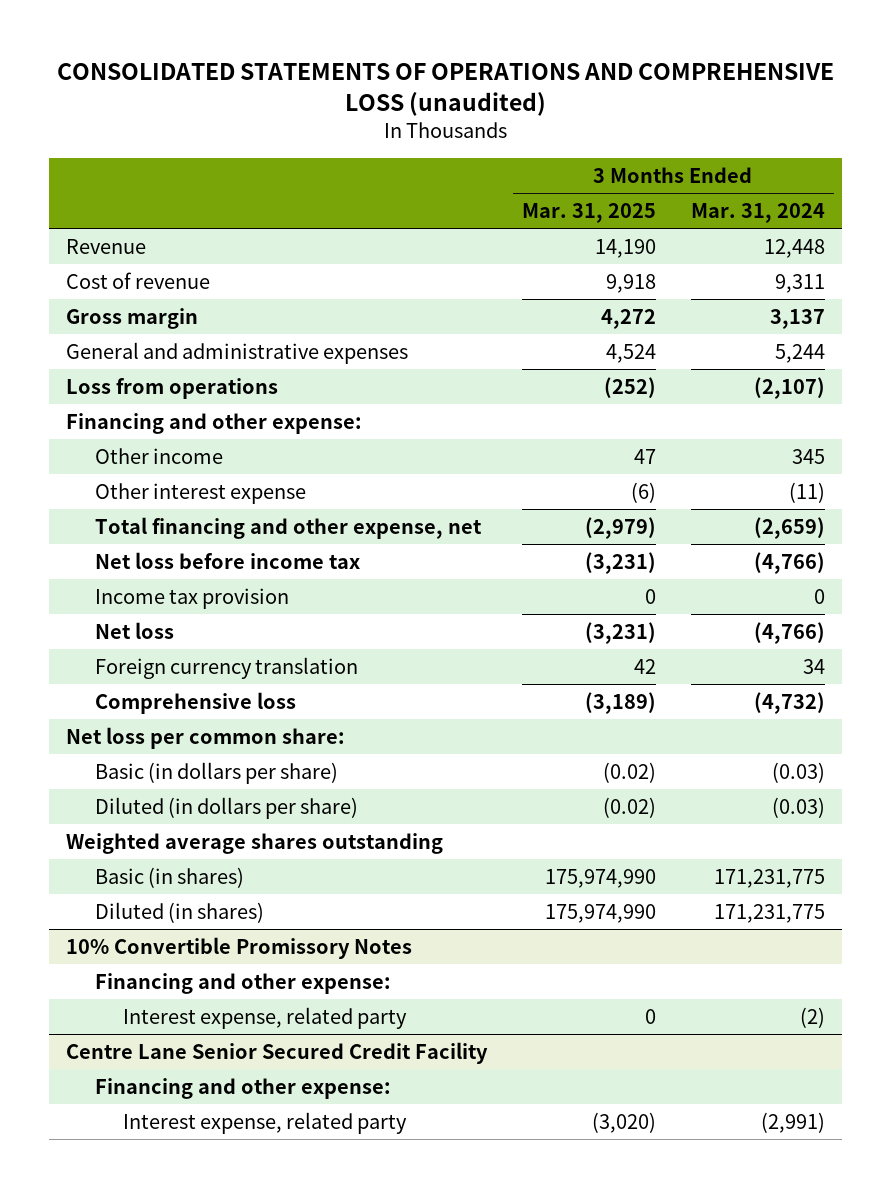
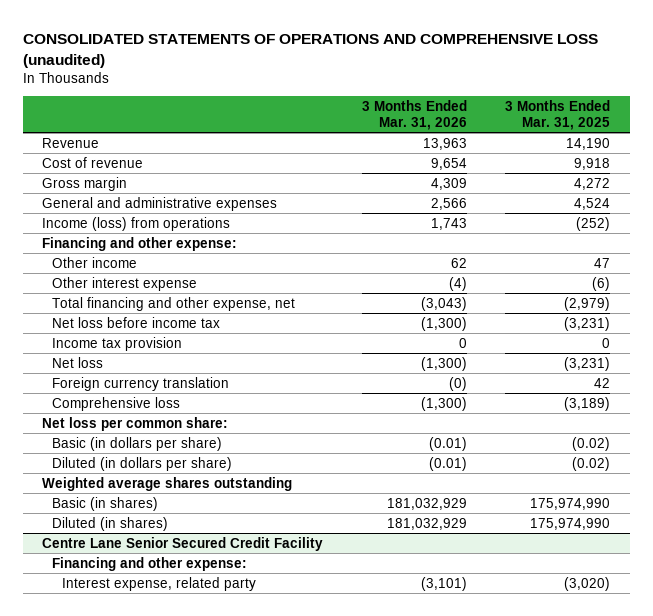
[690,203,825,224] Mar. 31, 2024 -> none
none -> [361,99,467,130] 3 Months Ended Mar. 31, 2026
[66,377,279,399] Loss from operations -> [42,216,231,231] Income (loss) from operations
[66,936,413,959] 10% Convertible Promissory Notes -> none
[94,972,391,994] Financing and other expense: -> none
[123,1006,408,1029] Interest expense, related party -> none

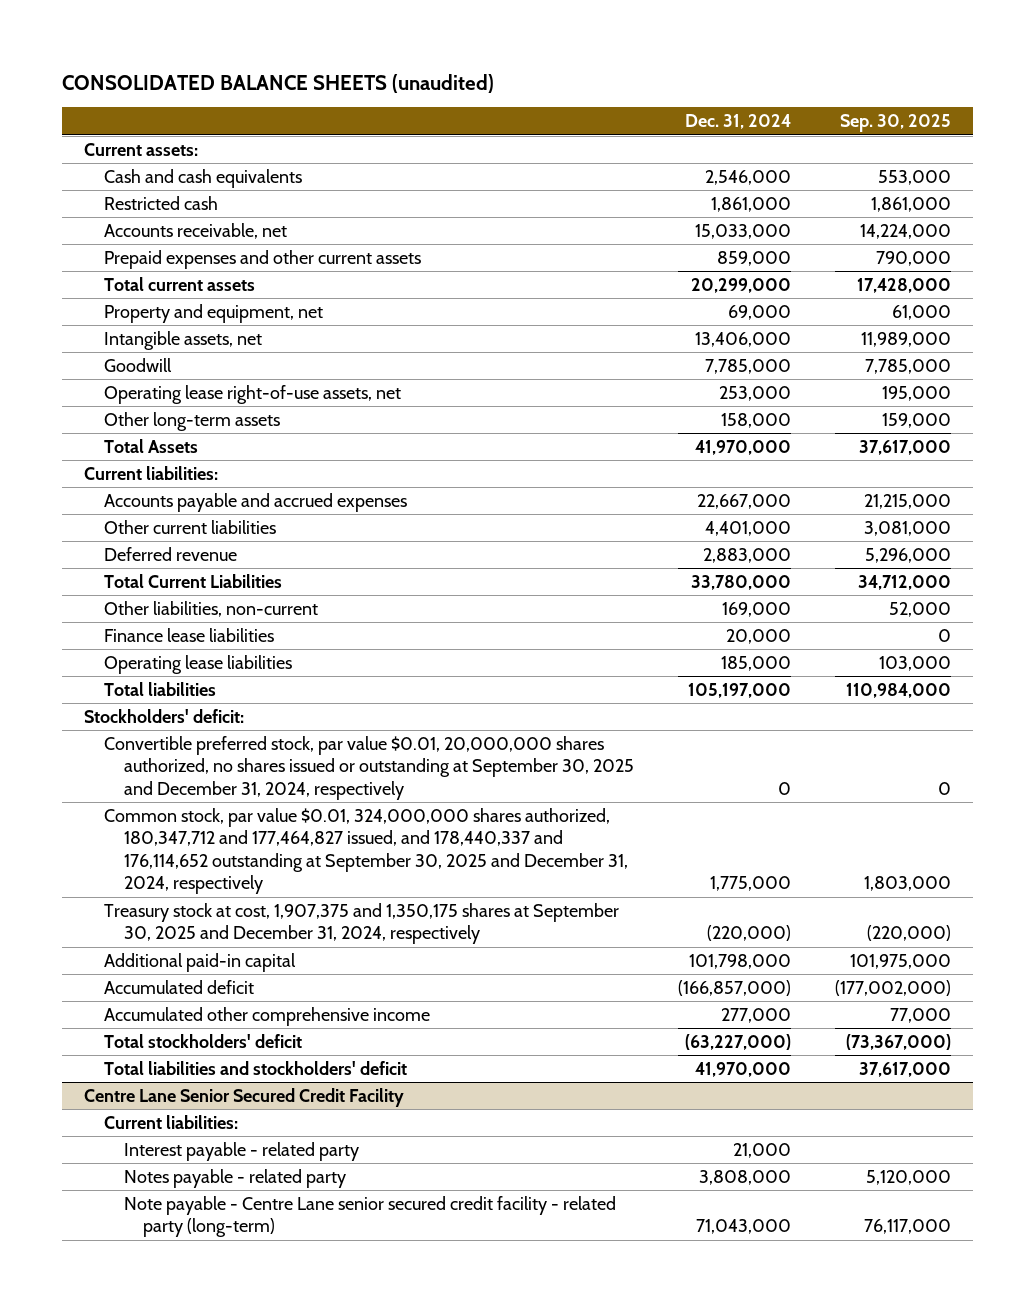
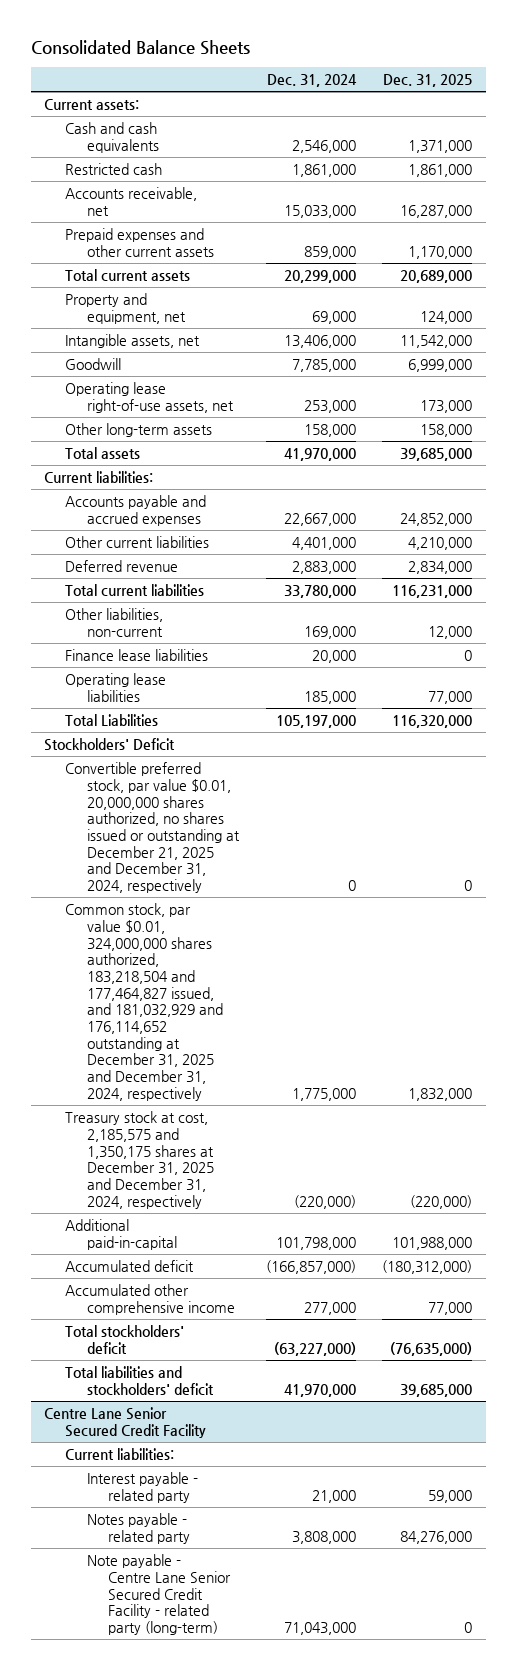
[62,73,495,93] CONSOLIDATED BALANCE SHEETS (unaudited) -> [30,39,250,55] Consolidated Balance Sheets
[839,114,951,133] Sep. 30, 2025 -> none
none -> [383,74,473,88] Dec. 31, 2025
[103,438,198,453] Total Assets -> [65,447,141,460] Total assets
[103,573,282,588] Total Current Liabilities -> [65,584,205,597] Total current liabilities
[103,681,216,696] Total liabilities -> [65,714,159,727] Total Liabilities
[84,708,245,723] Stockholders' deficit: -> [44,738,176,752] Stockholders' Deficit
[103,735,634,800] Convertible preferred stock, par value $0.01, 20,000,000 shares authorized, no shares issued or outstanding at September 30, 2025 and December 31, 2024, respectively -> [65,762,240,893] Convertible preferred stock, par value $0.01, 20,000,000 shares authorized, no shares issued or outstanding at December 21, 2025 and December 31, 2024, respectively
[103,807,628,895] Common stock, par value $0.01, 324,000,000 shares authorized, 180,347,712 and 177,464,827 issued, and 178,440,337 and 176,114,652 outstanding at September 30, 2025 and December 31, 2024, respectively -> [65,903,223,1101] Common stock, par value $0.01, 324,000,000 shares authorized, 183,218,504 and 177,464,827 issued, and 181,032,929 and 176,114,652 outstanding at December 31, 2025 and December 31, 2024, respectively
[103,902,619,945] Treasury stock at cost, 1,907,375 and 1,350,175 shares at September 30, 2025 and December 31, 2024, respectively -> [65,1111,214,1209] Treasury stock at cost, 2,185,575 and 1,350,175 shares at December 31, 2025 and December 31, 2024, respectively
[103,952,296,972] Additional paid-in capital -> [65,1219,177,1250] Additional paid-in-capital
[123,1195,616,1238] Note payable - Centre Lane senior secured credit facility - related party (long-term) -> [86,1554,232,1635] Note payable - Centre Lane Senior Secured Credit Facility - related party (long-term)

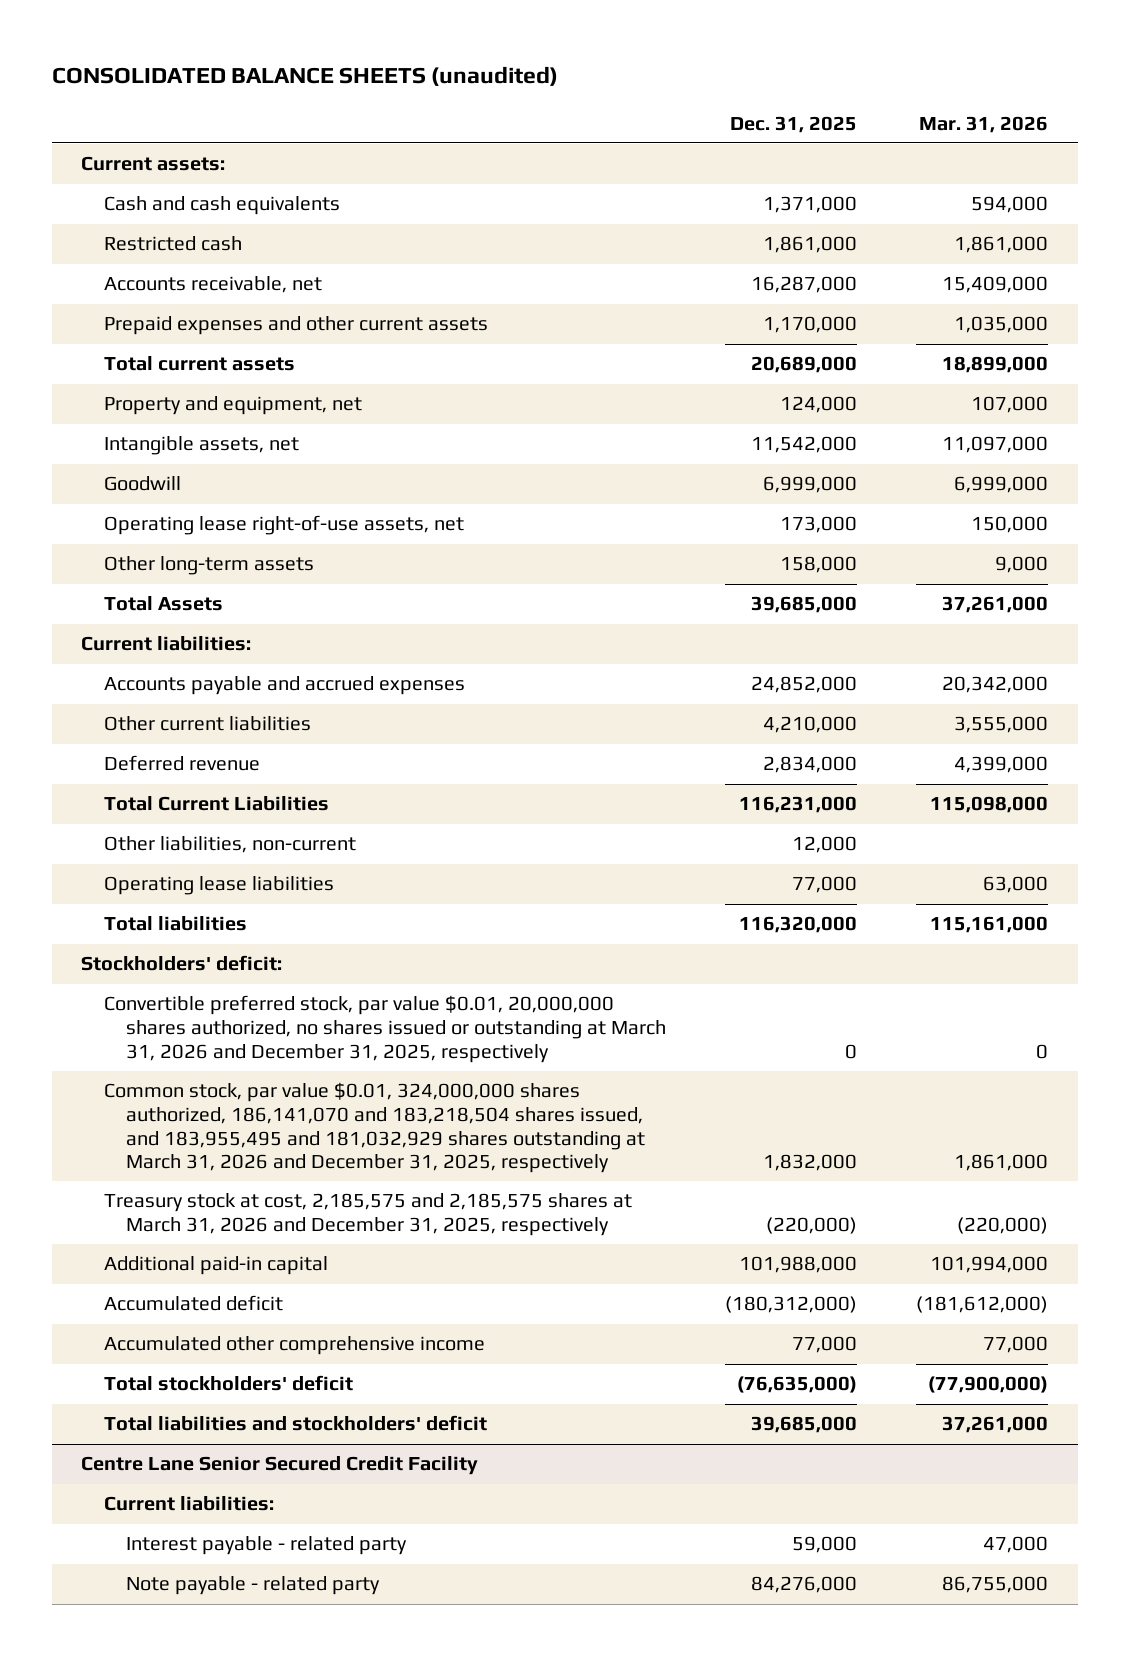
[30,39,250,55] Consolidated Balance Sheets -> [51,66,558,87] CONSOLIDATED BALANCE SHEETS (unaudited)
[266,74,357,88] Dec. 31, 2024 -> none
none -> [919,115,1049,133] Mar. 31, 2026
[65,447,141,460] Total assets -> [103,596,223,612] Total Assets
[65,584,205,597] Total current liabilities -> [103,796,329,812] Total Current Liabilities
[65,649,209,662] Finance lease liabilities -> none
[65,714,159,727] Total Liabilities -> [103,916,247,932] Total liabilities
[44,738,176,752] Stockholders' Deficit -> [81,955,283,972] Stockholders' deficit:
[65,762,240,893] Convertible preferred stock, par value $0.01, 20,000,000 shares authorized, no shares issued or outstanding at December 21, 2025 and December 31, 2024, respectively -> [103,995,666,1063] Convertible preferred stock, par value $0.01, 20,000,000 shares authorized, no shares issued or outstanding at March 31, 2026 and December 31, 2025, respectively
[65,903,223,1101] Common stock, par value $0.01, 324,000,000 shares authorized, 183,218,504 and 177,464,827 issued, and 181,032,929 and 176,114,652 outstanding at December 31, 2025 and December 31, 2024, respectively -> [103,1082,645,1174] Common stock, par value $0.01, 324,000,000 shares authorized, 186,141,070 and 183,218,504 shares issued, and 183,955,495 and 181,032,929 shares outstanding at March 31, 2026 and December 31, 2025, respectively
[65,1111,214,1209] Treasury stock at cost, 2,185,575 and 1,350,175 shares at December 31, 2025 and December 31, 2024, respectively -> [103,1193,632,1236] Treasury stock at cost, 2,185,575 and 2,185,575 shares at March 31, 2026 and December 31, 2025, respectively
[65,1219,177,1250] Additional paid-in-capital -> [103,1256,328,1276] Additional paid-in capital
[86,1554,232,1635] Note payable - Centre Lane Senior Secured Credit Facility - related party (long-term) -> none
[86,1513,191,1544] Notes payable - related party -> [125,1576,380,1596] Note payable - related party

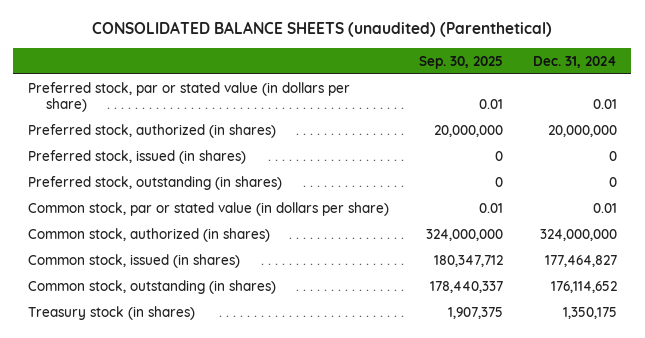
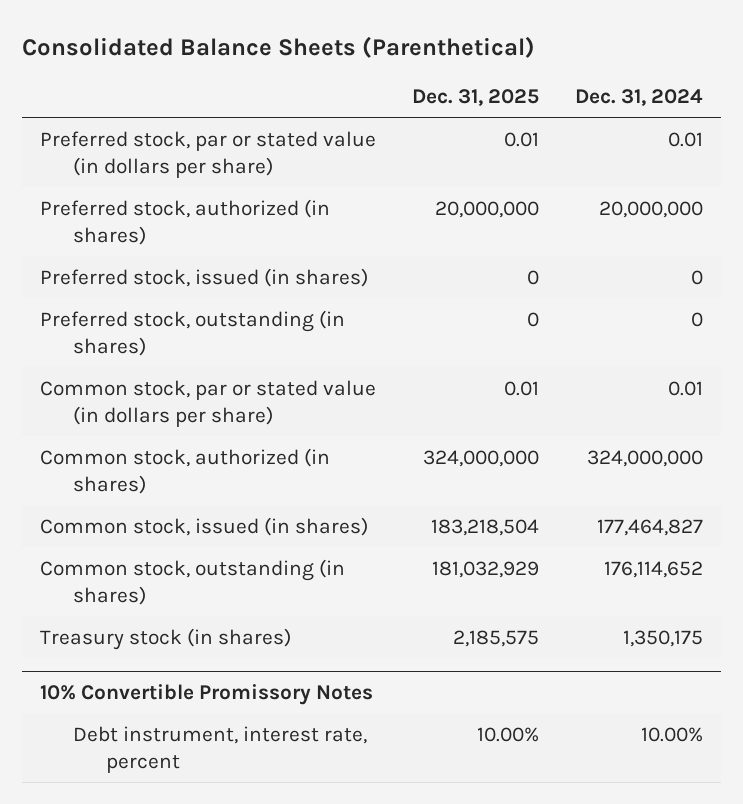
[92,21,553,38] CONSOLIDATED BALANCE SHEETS (unaudited) (Parenthetical) -> [22,35,536,58] Consolidated Balance Sheets (Parenthetical)
[418,55,503,69] Sep. 30, 2025 -> none
none -> [412,89,540,107] Dec. 31, 2025
none -> [40,684,374,706] 10% Convertible Promissory Notes
none -> [72,725,367,773] Debt instrument, interest rate, percent

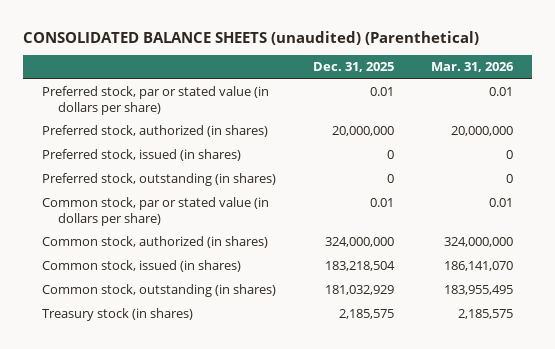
[22,35,536,58] Consolidated Balance Sheets (Parenthetical) -> [23,30,480,45] CONSOLIDATED BALANCE SHEETS (unaudited) (Parenthetical)
[575,89,704,107] Dec. 31, 2024 -> none
none -> [431,62,515,73] Mar. 31, 2026
[40,684,374,706] 10% Convertible Promissory Notes -> none
[72,725,367,773] Debt instrument, interest rate, percent -> none

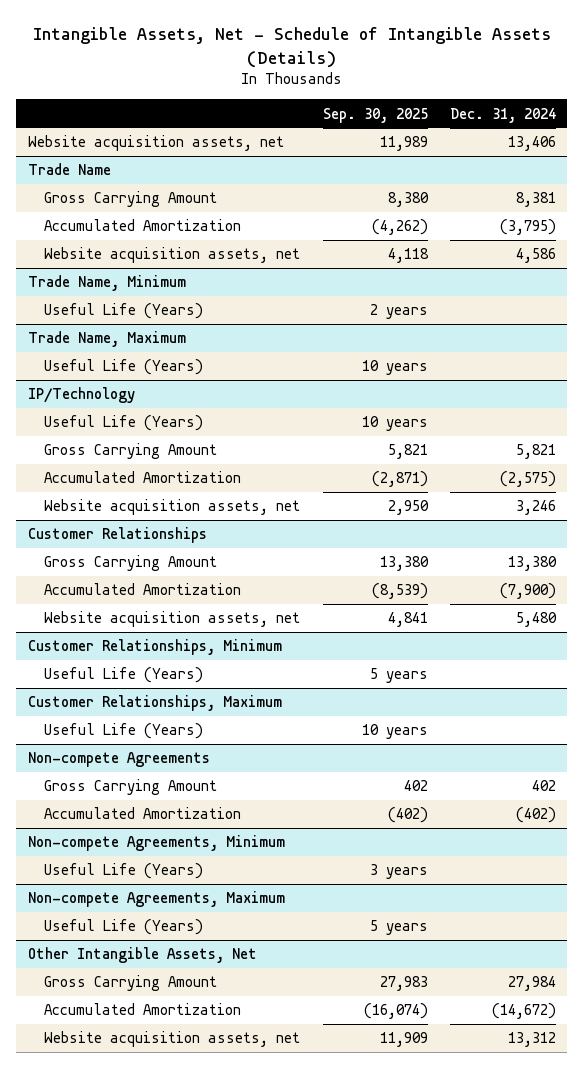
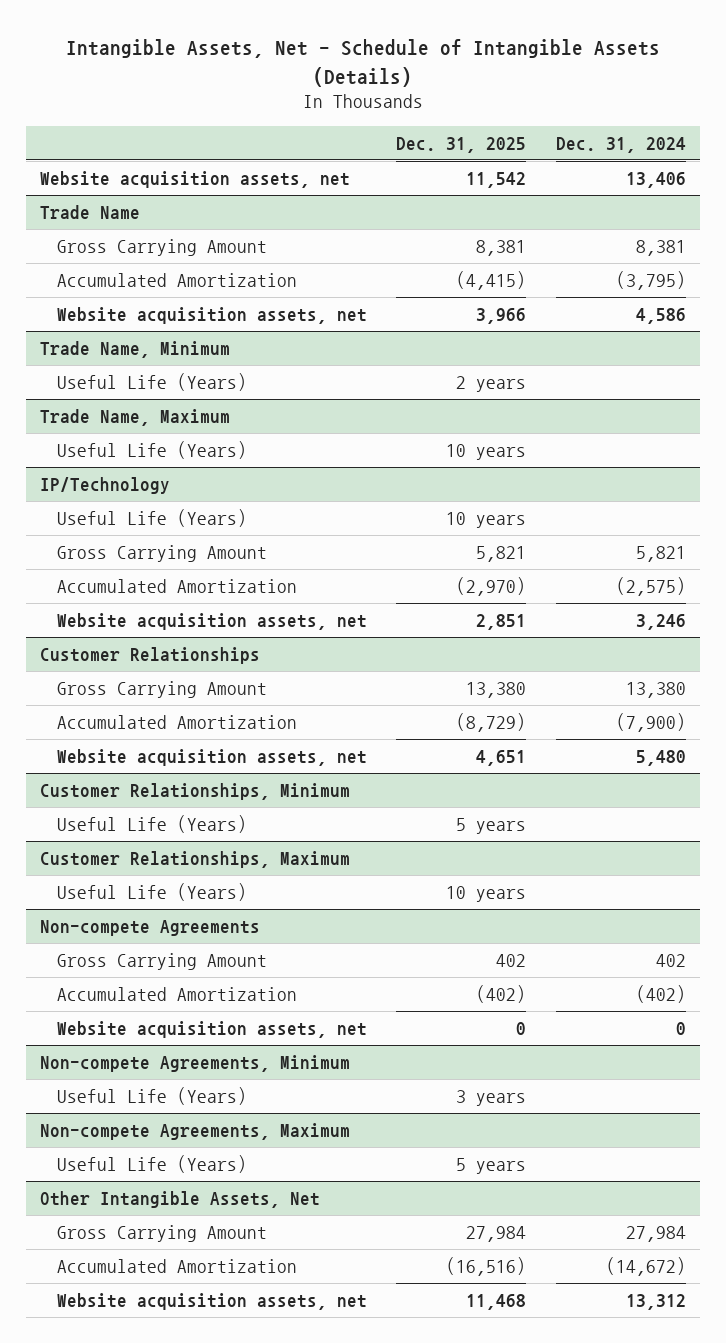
[322,107,428,123] Sep. 30, 2025 -> none
none -> [396,136,527,153] Dec. 31, 2025
none -> [57,1020,368,1038] Website acquisition assets, net

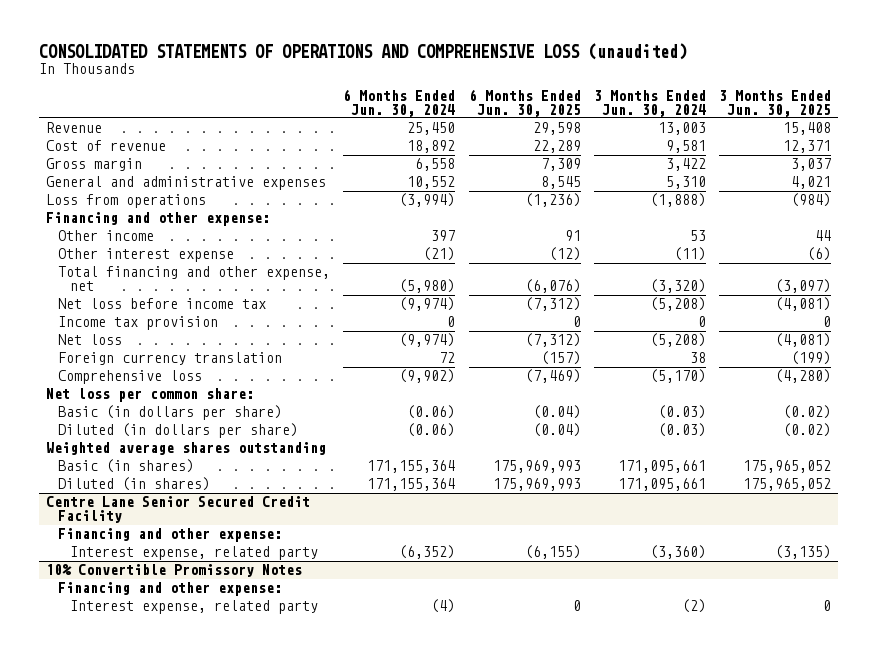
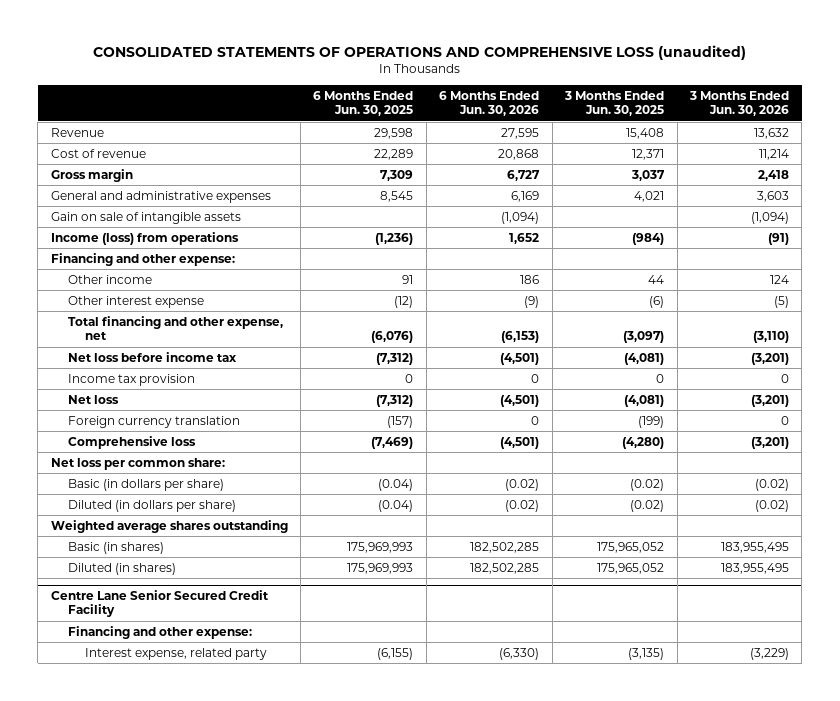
[343,88,456,117] 6 Months Ended Jun. 30, 2024 -> none
[594,89,707,117] 3 Months Ended Jun. 30, 2024 -> none
none -> [439,91,540,117] 6 Months Ended Jun. 30, 2026
none -> [688,91,789,117] 3 Months Ended Jun. 30, 2026
none -> [50,211,241,224] Gain on sale of intangible assets
[45,194,206,209] Loss from operations -> [50,231,239,245] Income (loss) from operations
[45,564,302,578] 10% Convertible Promissory Notes -> none
[57,582,282,597] Financing and other expense: -> none
[69,600,318,615] Interest expense, related party -> none

